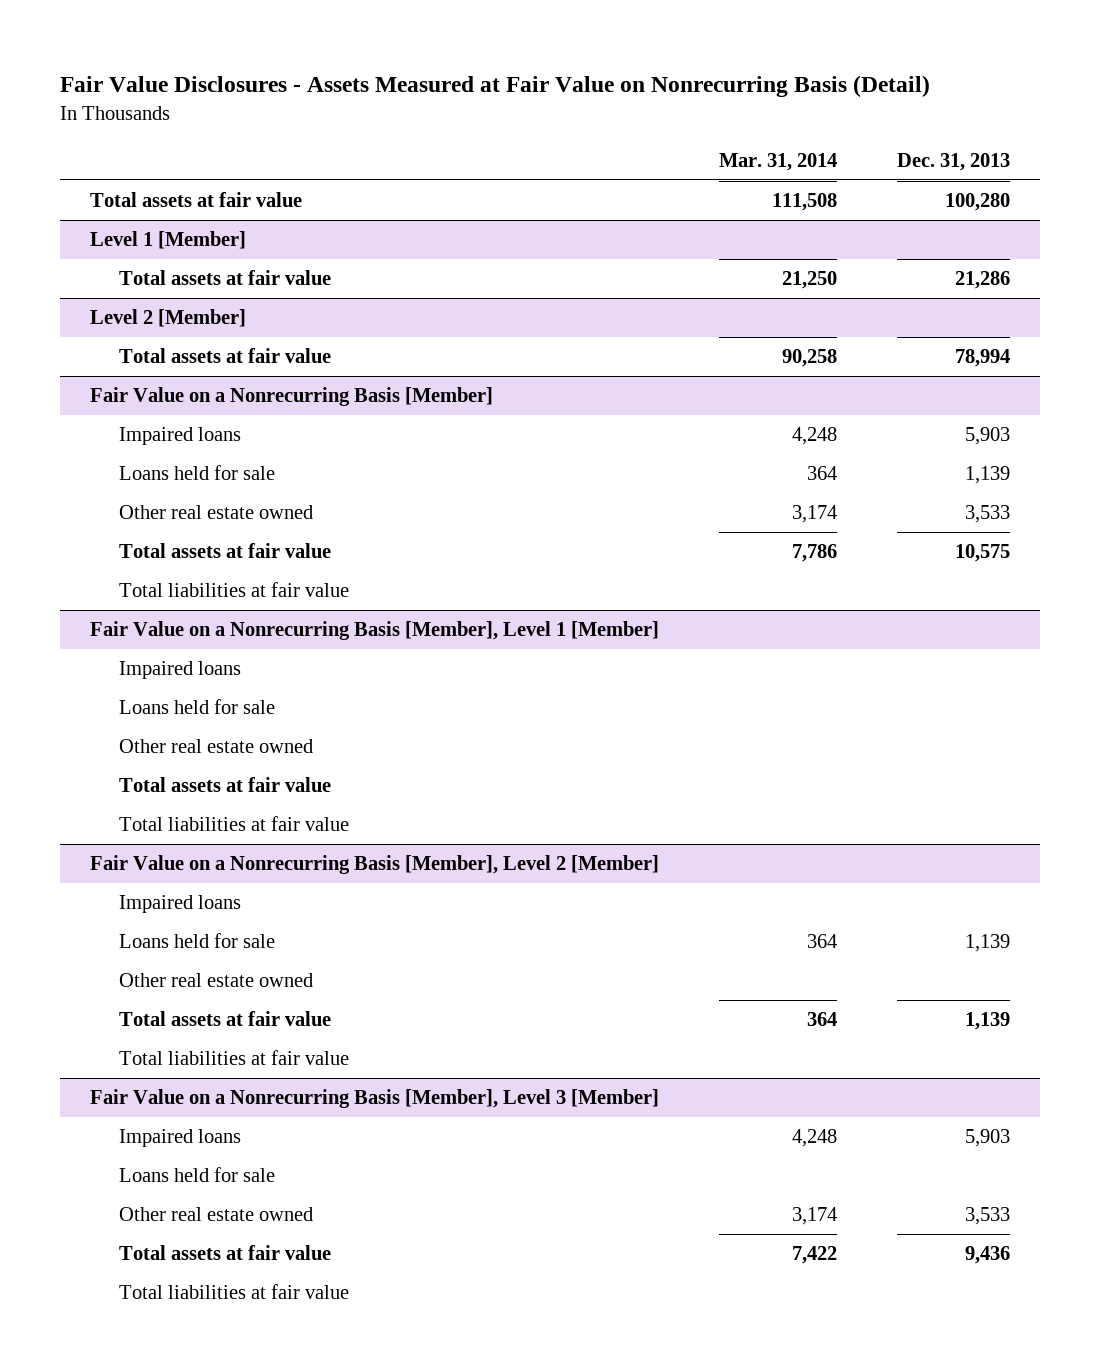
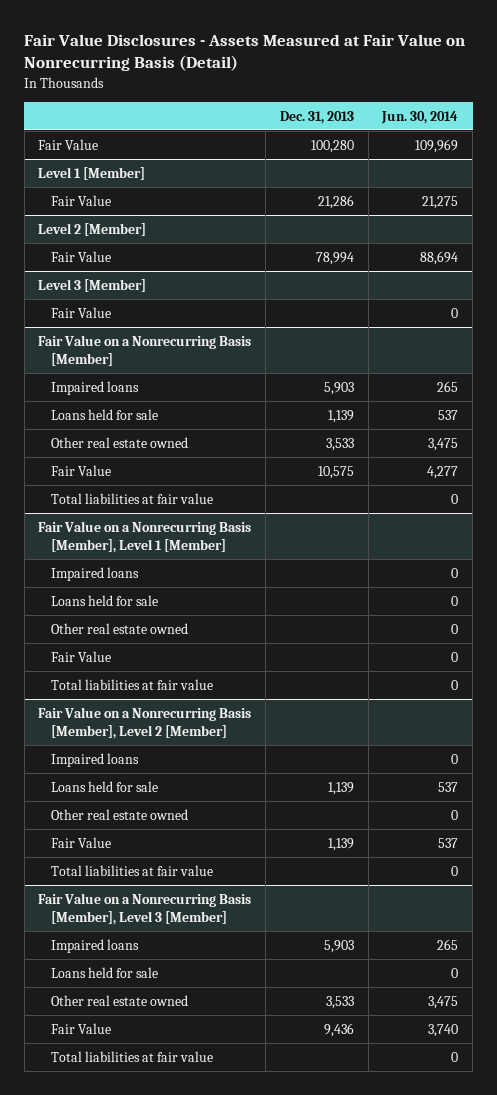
[719,152,838,171] Mar. 31, 2014 -> none
none -> [381,110,459,124] Jun. 30, 2014
[90,192,303,208] Total assets at fair value -> [38,138,99,150] Fair Value
[118,270,331,286] Total assets at fair value -> [51,194,112,206] Fair Value
[118,348,331,364] Total assets at fair value -> [51,250,112,262] Fair Value
none -> [38,278,147,292] Level 3 [Member]
none -> [51,306,112,318] Fair Value
[118,543,331,559] Total assets at fair value -> [51,464,112,476] Fair Value
[118,777,331,793] Total assets at fair value -> none
none -> [51,650,112,662] Fair Value
[118,1011,331,1027] Total assets at fair value -> [51,836,112,848] Fair Value
[118,1245,331,1261] Total assets at fair value -> [51,1022,112,1034] Fair Value

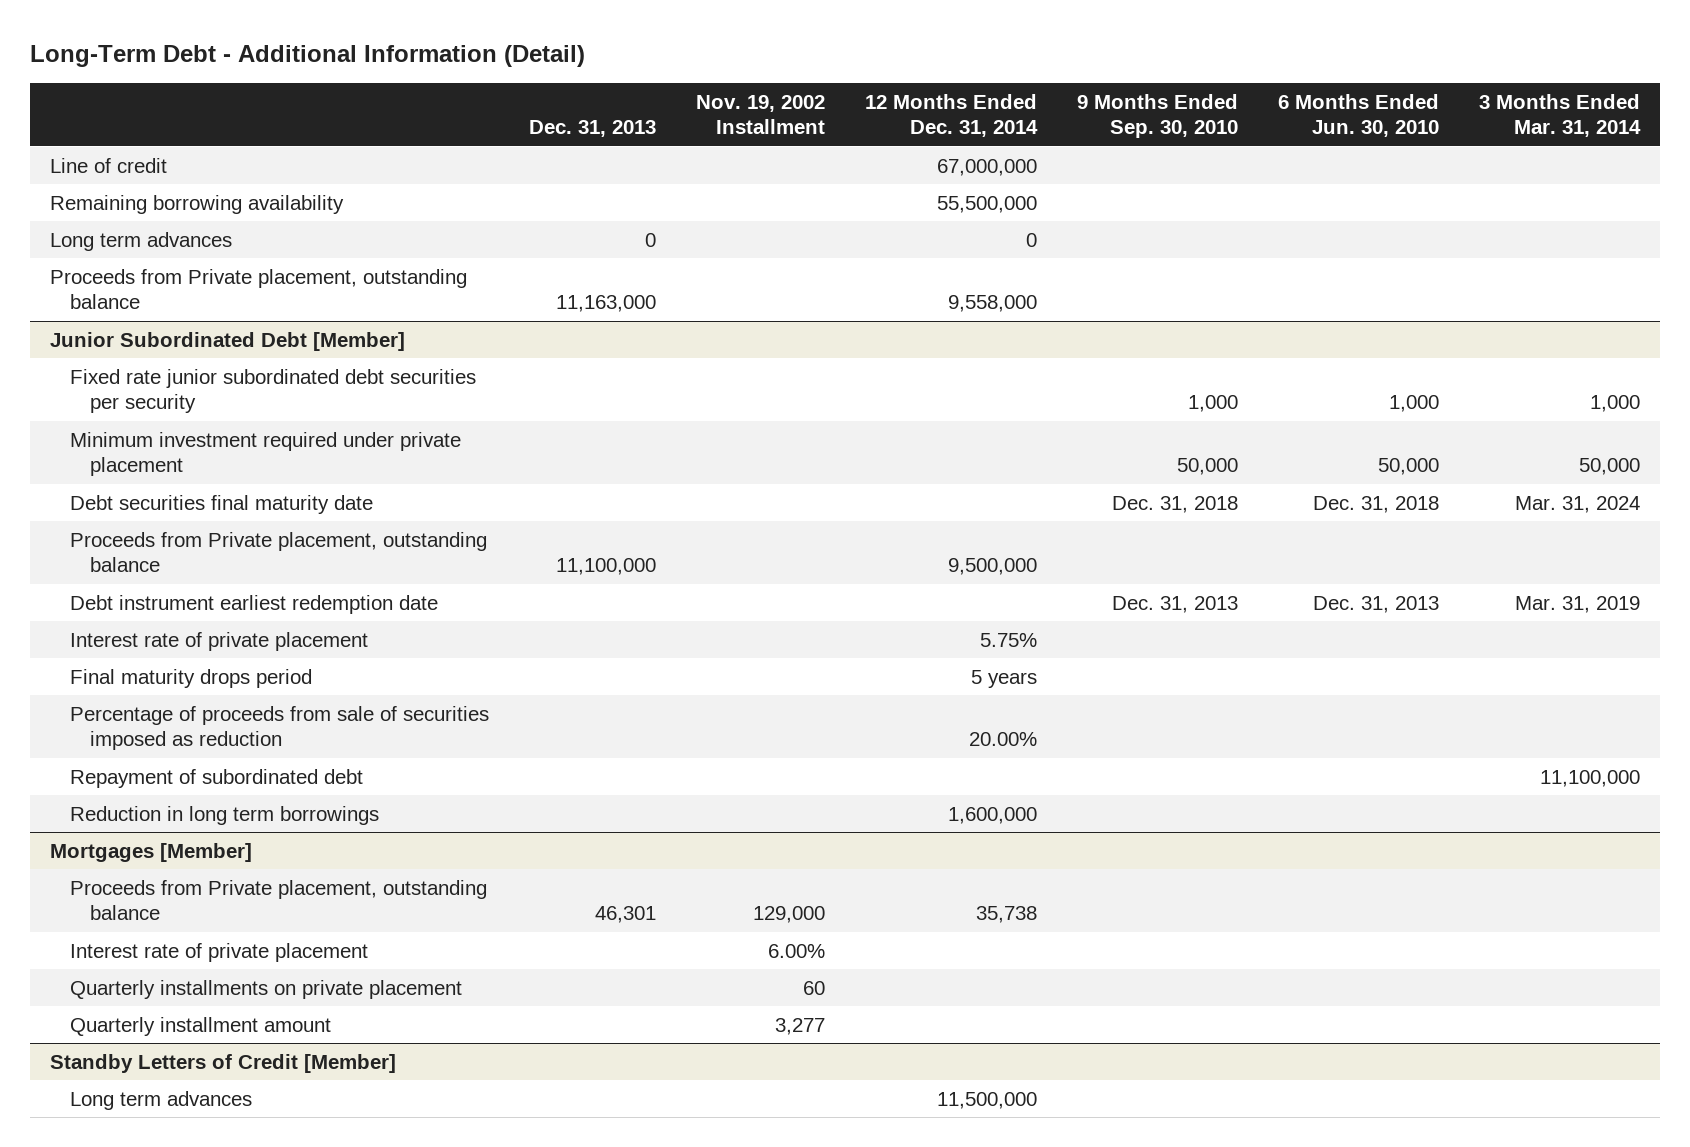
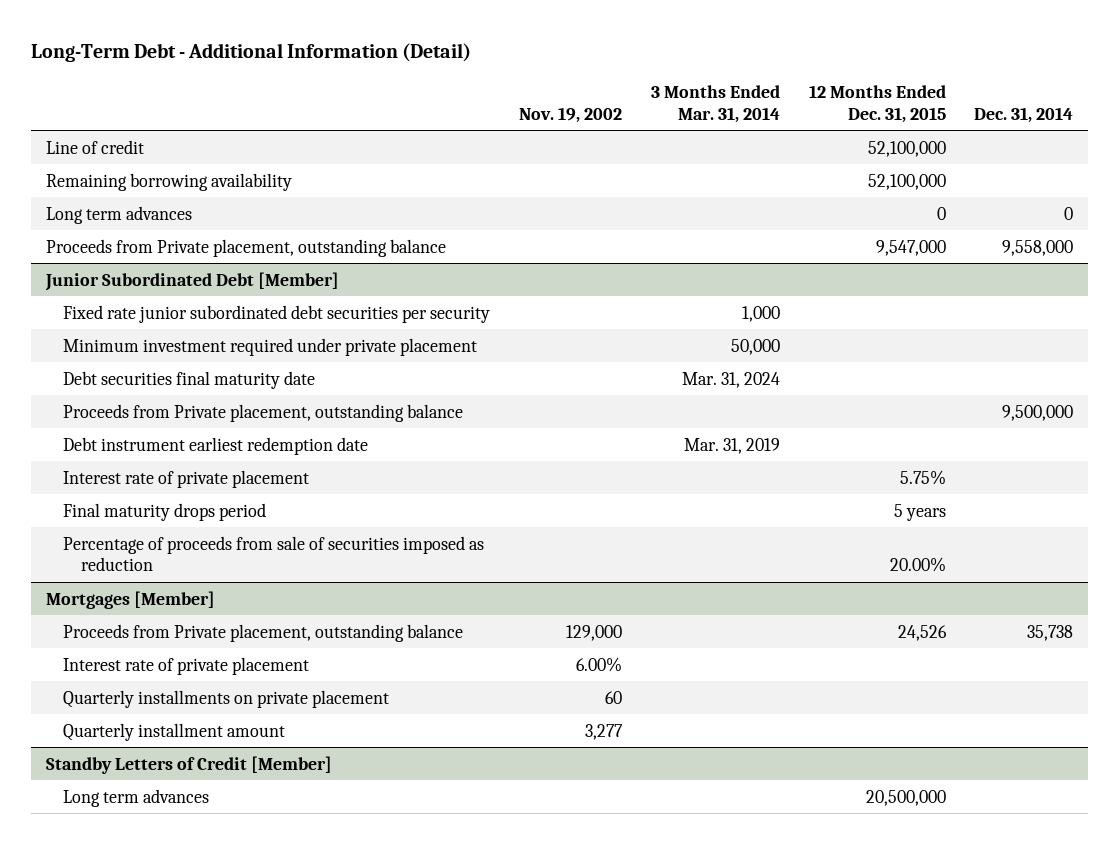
[529,120,657,138] Dec. 31, 2013 -> none
[696,94,826,135] Nov. 19, 2002 Installment -> none
[865,93,1039,138] 12 Months Ended Dec. 31, 2014 -> none
[1077,93,1239,139] 9 Months Ended Sep. 30, 2010 -> none
[1278,93,1440,138] 6 Months Ended Jun. 30, 2010 -> none
none -> [519,106,623,123] Nov. 19, 2002
none -> [808,84,946,123] 12 Months Ended Dec. 31, 2015
none -> [974,106,1074,123] Dec. 31, 2014
[70,768,364,788] Repayment of subordinated debt -> none
[70,805,380,825] Reduction in long term borrowings -> none

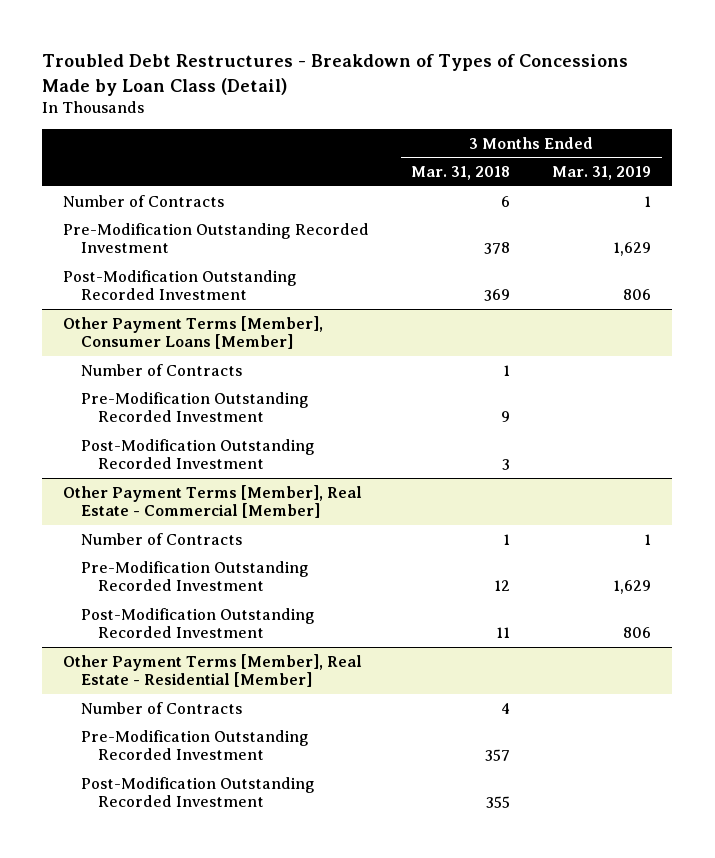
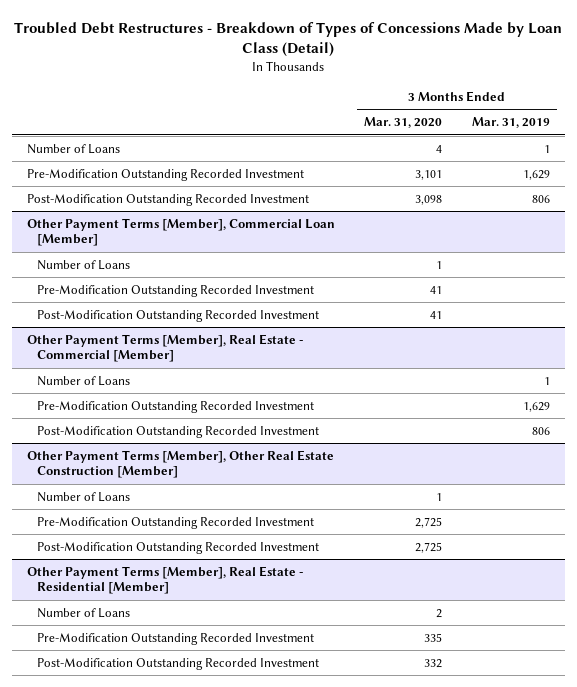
[411,165,511,180] Mar. 31, 2018 -> none
none -> [364,117,443,129] Mar. 31, 2020
[63,194,225,207] Number of Contracts -> [26,143,120,154] Number of Loans
[63,315,324,350] Other Payment Terms [Member], Consumer Loans [Member] -> [26,217,335,247] Other Payment Terms [Member], Commercial Loan [Member]
[80,363,242,376] Number of Contracts -> [37,259,131,270] Number of Loans
[80,532,242,545] Number of Contracts -> [37,375,131,386] Number of Loans
none -> [26,449,334,479] Other Payment Terms [Member], Other Real Estate Construction [Member]
none -> [37,491,131,502] Number of Loans
none -> [37,516,315,529] Pre-Modification Outstanding Recorded Investment
none -> [37,541,320,554] Post-Modification Outstanding Recorded Investment
[80,701,242,714] Number of Contracts -> [37,607,131,618] Number of Loans

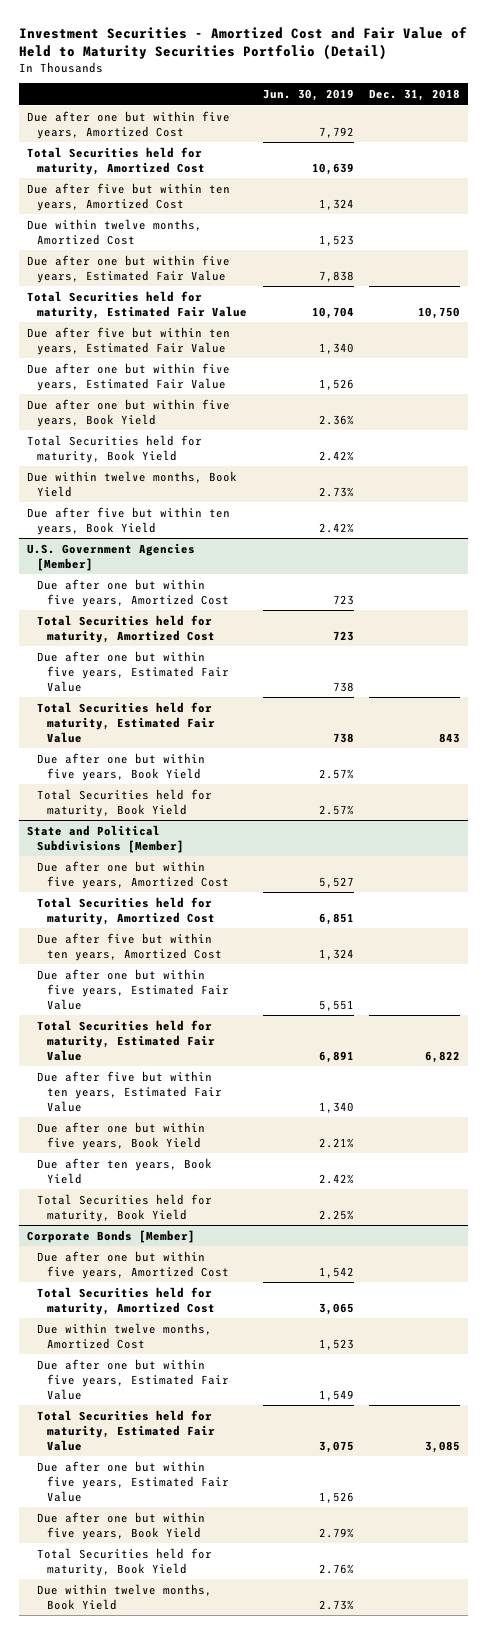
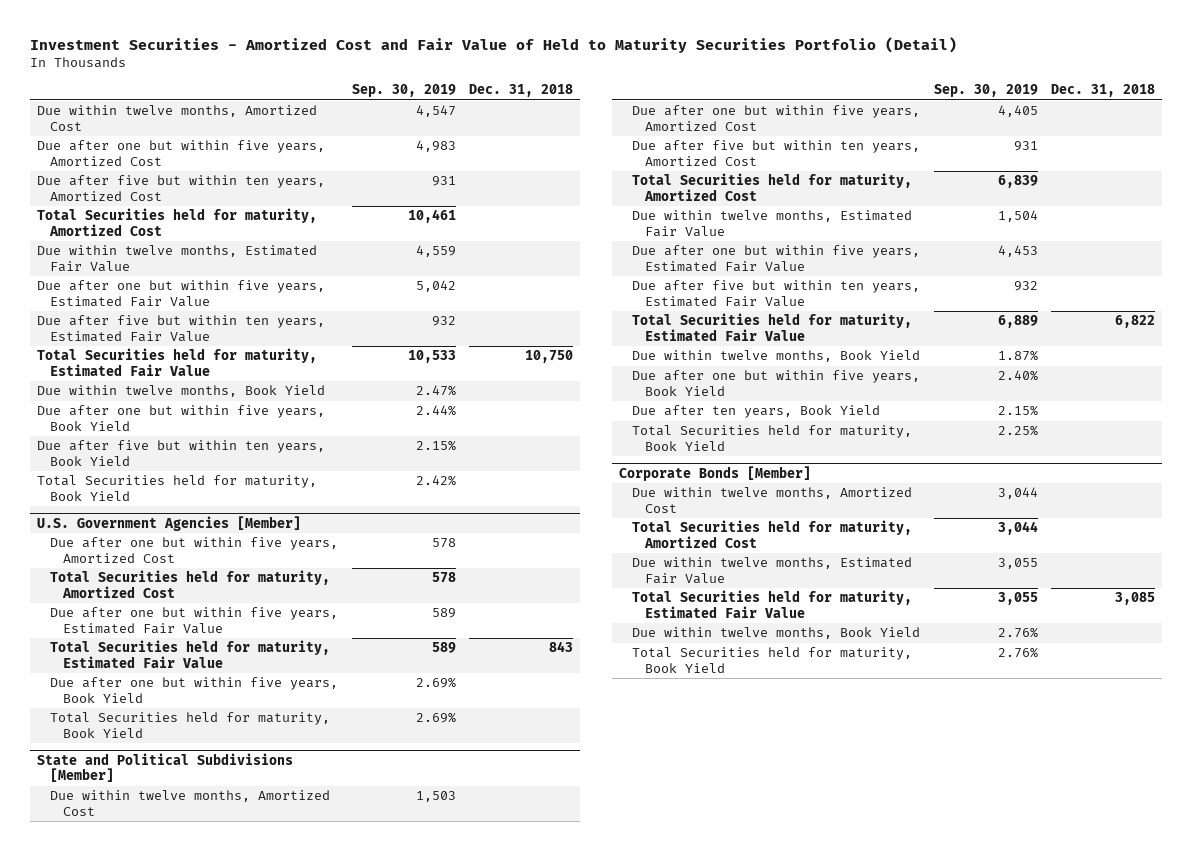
[262,89,354,102] Jun. 30, 2019 -> none
none -> [351,84,456,98] Sep. 30, 2019
[27,218,203,245] Due within twelve months, Amortized Cost -> [37,105,318,131] Due within twelve months, Amortized Cost
[27,146,205,175] Total Securities held for maturity, Amortized Cost -> [37,208,318,236] Total Securities held for maturity, Amortized Cost
none -> [37,245,318,272] Due within twelve months, Estimated Fair Value
[27,362,231,391] Due after one but within five years, Estimated Fair Value -> none
[27,290,247,319] Total Securities held for maturity, Estimated Fair Value -> [37,348,318,376] Total Securities held for maturity, Estimated Fair Value
[27,398,231,427] Due after one but within five years, Book Yield -> [37,405,326,431] Due after one but within five years, Book Yield
[27,434,203,463] Total Securities held for maturity, Book Yield -> [37,475,318,501] Total Securities held for maturity, Book Yield
none -> [50,790,331,816] Due within twelve months, Amortized Cost
[36,896,215,925] Total Securities held for maturity, Amortized Cost -> [631,173,912,201] Total Securities held for maturity, Amortized Cost
none -> [631,210,912,237] Due within twelve months, Estimated Fair Value
[36,1019,215,1061] Total Securities held for maturity, Estimated Fair Value -> [631,313,912,341] Total Securities held for maturity, Estimated Fair Value
none -> [631,350,920,363] Due within twelve months, Book Yield
[36,1250,229,1279] Due after one but within five years, Amortized Cost -> none
[36,1358,229,1400] Due after one but within five years, Estimated Fair Value -> none
[36,1286,215,1315] Total Securities held for maturity, Amortized Cost -> [631,520,912,548] Total Securities held for maturity, Amortized Cost
none -> [631,557,912,584] Due within twelve months, Estimated Fair Value
[36,1460,229,1502] Due after one but within five years, Estimated Fair Value -> none
[36,1511,205,1540] Due after one but within five years, Book Yield -> none
[36,1547,212,1576] Total Securities held for maturity, Book Yield -> [631,647,912,673] Total Securities held for maturity, Book Yield

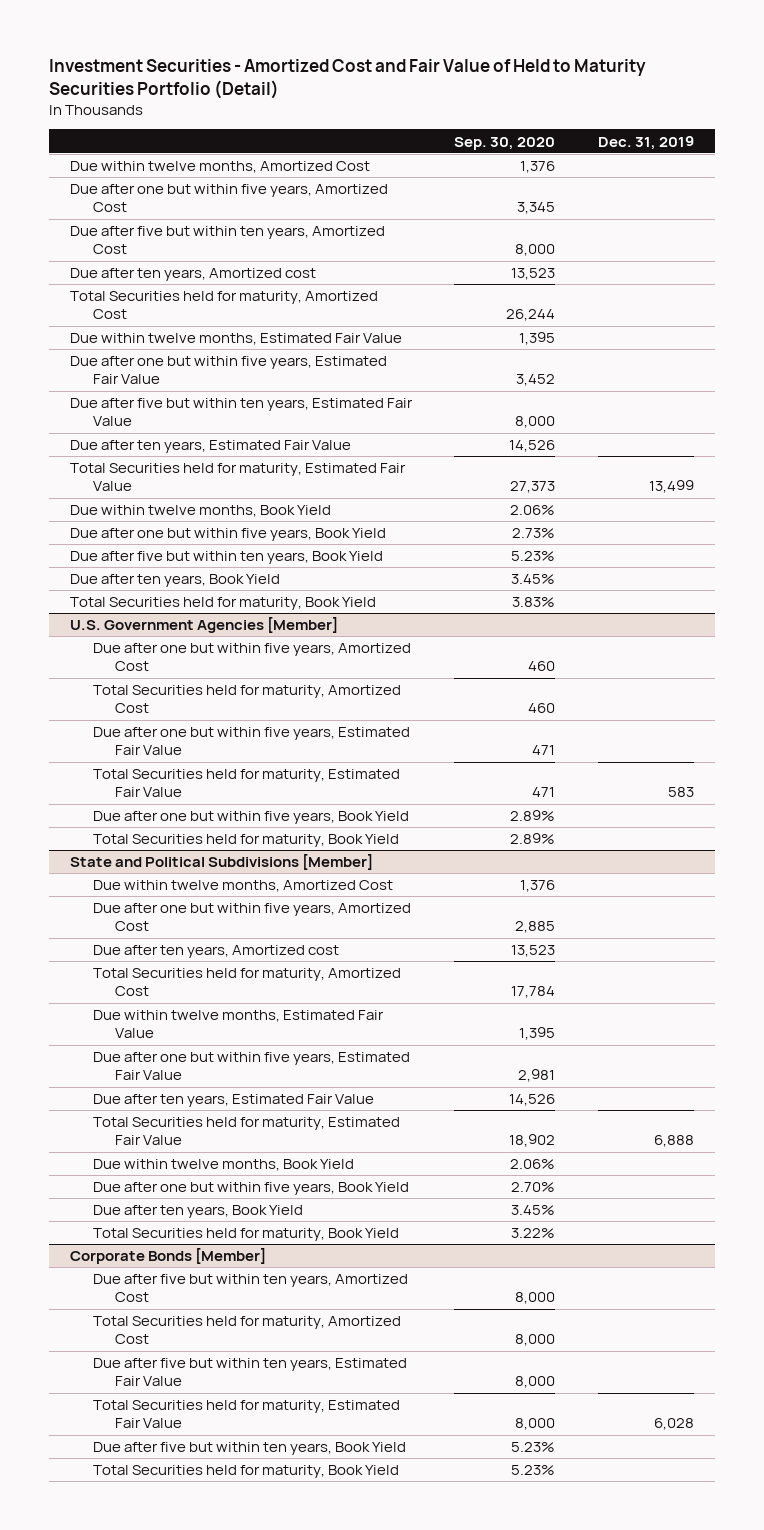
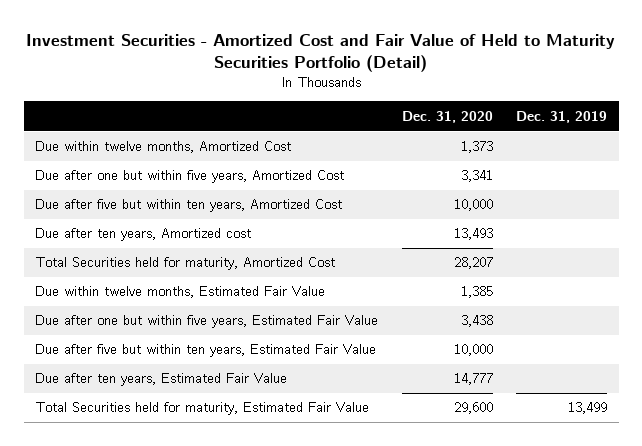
[454,136,556,150] Sep. 30, 2020 -> none
none -> [401,110,493,123] Dec. 31, 2020
[70,505,332,518] Due within twelve months, Book Yield -> none
[70,528,387,542] Due after one but within five years, Book Yield -> none
[70,551,384,565] Due after five but within ten years, Book Yield -> none
[70,574,281,588] Due after ten years, Book Yield -> none
[70,597,377,611] Total Securities held for maturity, Book Yield -> none
[70,617,339,634] U.S. Government Agencies [Member] -> none
[92,643,411,672] Due after one but within five years, Amortized Cost -> none
[92,685,401,714] Total Securities held for maturity, Amortized Cost -> none
[92,727,410,756] Due after one but within five years, Estimated Fair Value -> none
[92,769,400,798] Total Securities held for maturity, Estimated Fair Value -> none
[92,811,409,825] Due after one but within five years, Book Yield -> none
[92,834,399,848] Total Securities held for maturity, Book Yield -> none
[70,854,374,871] State and Political Subdivisions [Member] -> none
[92,880,393,893] Due within twelve months, Amortized Cost -> none
[92,903,411,932] Due after one but within five years, Amortized Cost -> none
[92,945,339,959] Due after ten years, Amortized cost -> none
[92,968,401,997] Total Securities held for maturity, Amortized Cost -> none
[92,1010,384,1039] Due within twelve months, Estimated Fair Value -> none
[92,1052,410,1081] Due after one but within five years, Estimated Fair Value -> none
[92,1094,374,1108] Due after ten years, Estimated Fair Value -> none
[92,1117,400,1146] Total Securities held for maturity, Estimated Fair Value -> none
[92,1159,354,1172] Due within twelve months, Book Yield -> none
[92,1182,409,1196] Due after one but within five years, Book Yield -> none
[92,1205,303,1219] Due after ten years, Book Yield -> none
[92,1228,399,1242] Total Securities held for maturity, Book Yield -> none
[70,1248,267,1265] Corporate Bonds [Member] -> none
[92,1274,408,1303] Due after five but within ten years, Amortized Cost -> none
[92,1316,401,1345] Total Securities held for maturity, Amortized Cost -> none
[92,1358,407,1387] Due after five but within ten years, Estimated Fair Value -> none
[92,1400,400,1429] Total Securities held for maturity, Estimated Fair Value -> none
[92,1442,406,1456] Due after five but within ten years, Book Yield -> none
[92,1465,399,1479] Total Securities held for maturity, Book Yield -> none

